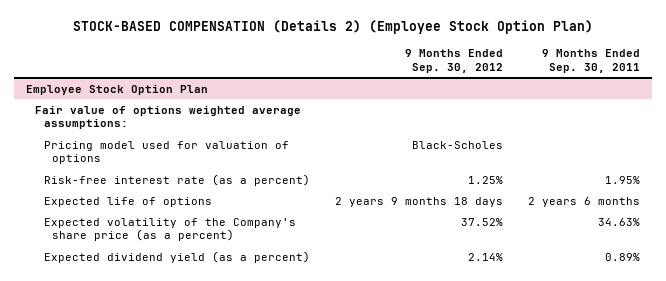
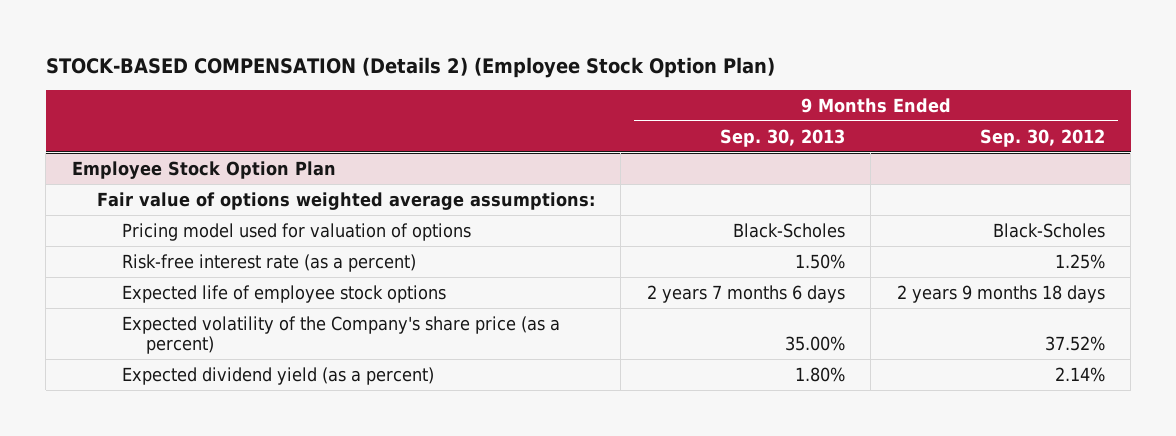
[541,49,640,73] 9 Months Ended Sep. 30, 2011 -> none
none -> [719,128,845,147] Sep. 30, 2013
[43,196,212,207] Expected life of options -> [121,284,446,303] Expected life of employee stock options

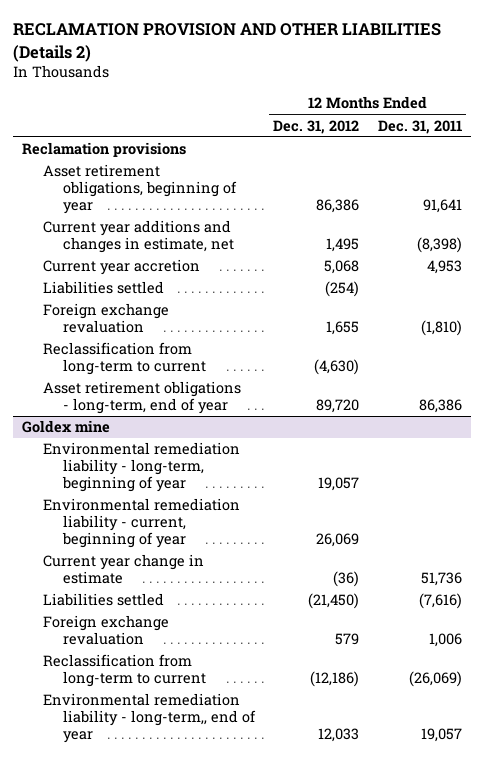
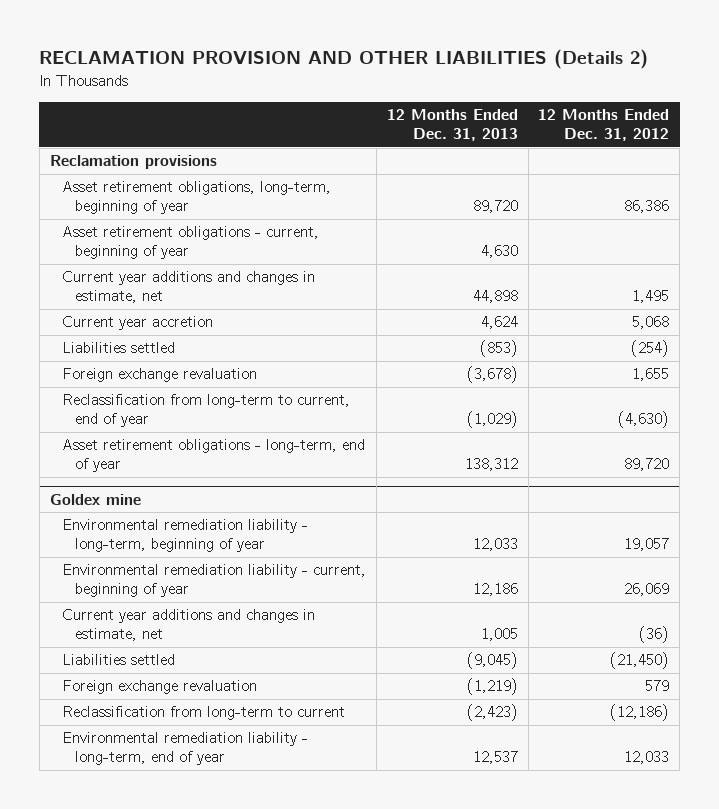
[377,119,462,134] Dec. 31, 2011 -> none
none -> [386,109,518,142] 12 Months Ended Dec. 31, 2013
[42,164,238,215] Asset retirement obligations, beginning of year -> [62,181,332,215] Asset retirement obligations, long-term, beginning of year
none -> [62,226,320,260] Asset retirement obligations - current, beginning of year
[42,342,207,376] Reclassification from long-term to current -> [62,394,351,428] Reclassification from long-term to current, end of year
[42,554,204,585] Current year change in estimate -> [62,609,316,642] Current year additions and changes in estimate, net
[42,693,257,744] Environmental remediation liability - long-term,, end of year -> [62,732,309,766] Environmental remediation liability - long-term, end of year

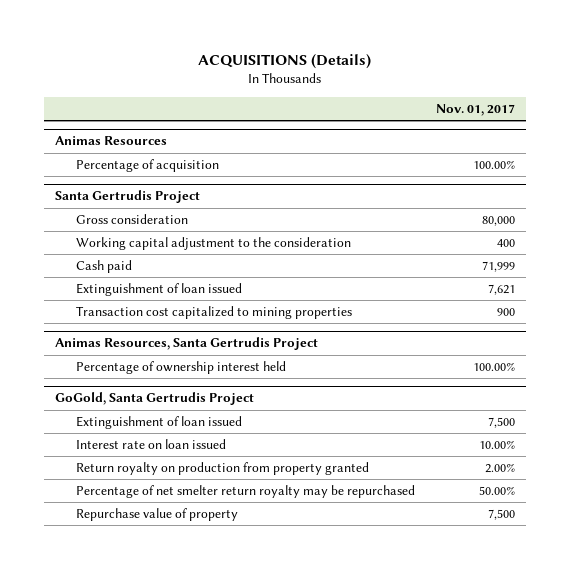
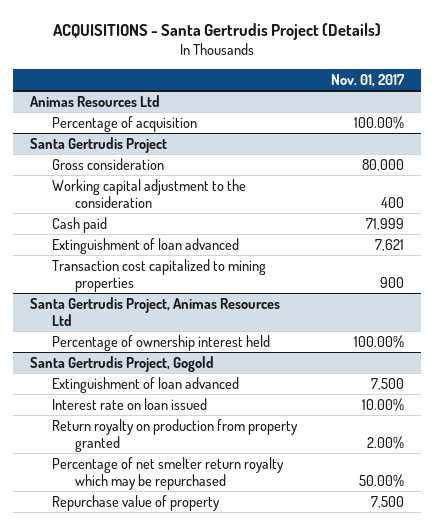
[198,54,372,70] ACQUISITIONS (Details) -> [53,22,382,40] ACQUISITIONS - Santa Gertrudis Project (Details)
[54,136,167,146] Animas Resources -> [30,94,161,107] Animas Resources Ltd
[75,283,242,297] Extinguishment of loan issued -> [52,237,240,254] Extinguishment of loan advanced
[54,337,318,351] Animas Resources, Santa Gertrudis Project -> [30,296,281,326] Santa Gertrudis Project, Animas Resources Ltd
[54,392,254,406] GoGold, Santa Gertrudis Project -> [30,355,215,372] Santa Gertrudis Project, Gogold
[75,416,242,430] Extinguishment of loan issued -> [52,376,240,393] Extinguishment of loan advanced
[75,485,415,499] Percentage of net smelter return royalty may be repurchased -> [52,456,285,490] Percentage of net smelter return royalty which may be repurchased

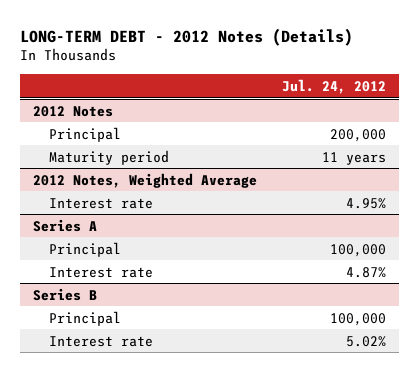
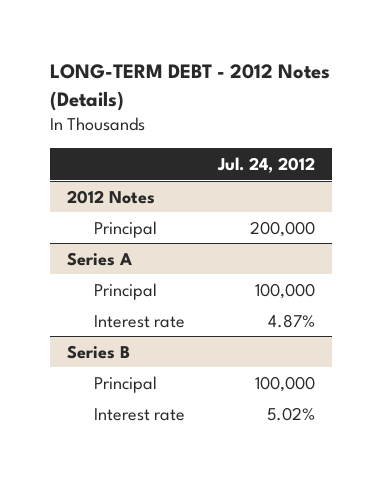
[49,149,170,165] Maturity period -> none
[32,172,257,188] 2012 Notes, Weighted Average -> none
[49,197,154,209] Interest rate -> none

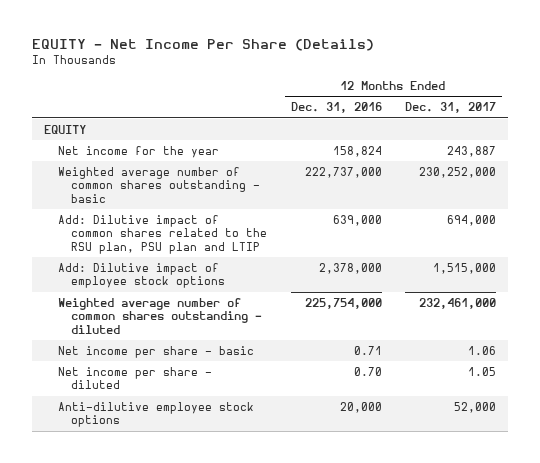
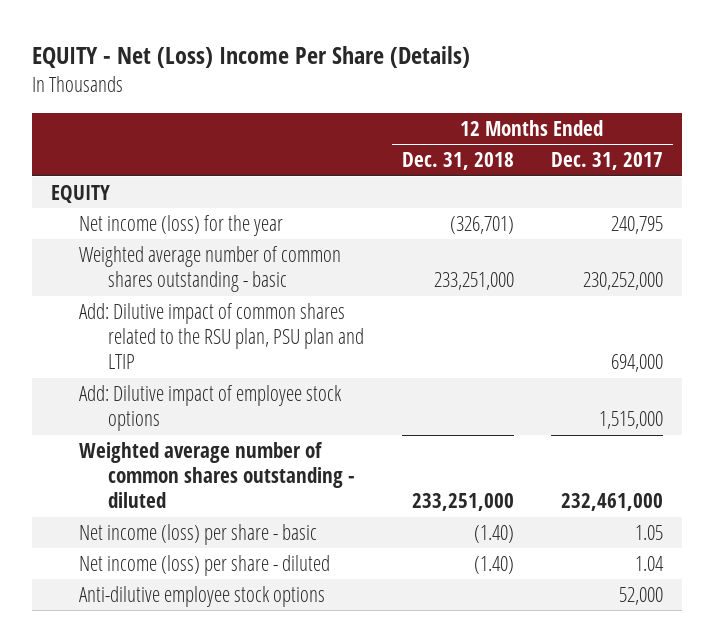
[32,39,375,52] EQUITY - Net Income Per Share (Details) -> [32,46,471,69] EQUITY - Net (Loss) Income Per Share (Details)
[290,102,382,114] Dec. 31, 2016 -> none
none -> [401,152,514,171] Dec. 31, 2018
[57,145,219,158] Net income for the year -> [79,215,284,237] Net income (loss) for the year
[446,145,496,157] 243,887 -> [611,216,664,235] 240,795
[57,345,254,358] Net income per share - basic -> [79,524,318,546] Net income (loss) per share - basic
[467,345,496,355] 1.06 -> [635,525,664,541] 1.05
[57,366,212,390] Net income per share - diluted -> [79,555,331,577] Net income (loss) per share - diluted
[467,366,496,376] 1.05 -> [635,556,665,572] 1.04

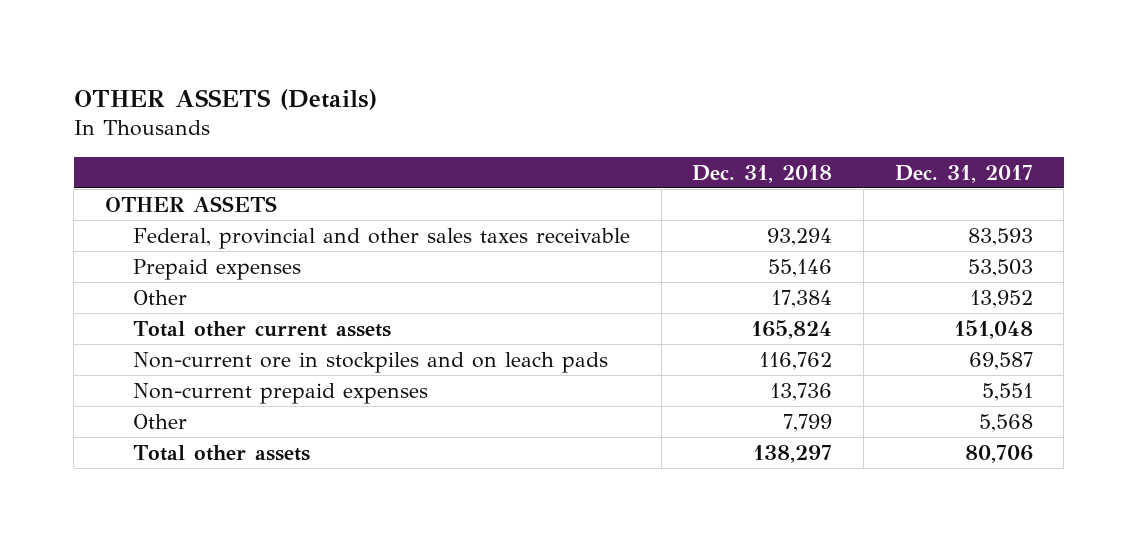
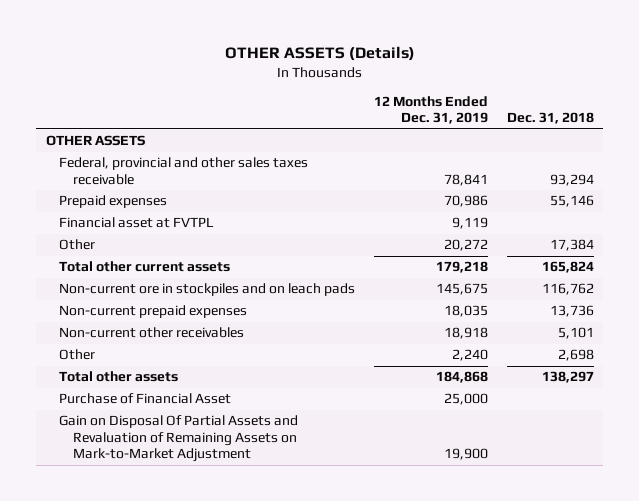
[894,164,1033,183] Dec. 31, 2017 -> none
none -> [374,96,489,125] 12 Months Ended Dec. 31, 2019
none -> [59,217,214,229] Financial asset at FVTPL
none -> [59,327,245,339] Non-current other receivables
[783,413,833,432] 7,799 -> [557,349,594,362] 2,698
none -> [59,393,232,405] Purchase of Financial Asset
none -> [59,415,299,463] Gain on Disposal Of Partial Assets and Revaluation of Remaining Assets on Mark-to-Market Adjustment

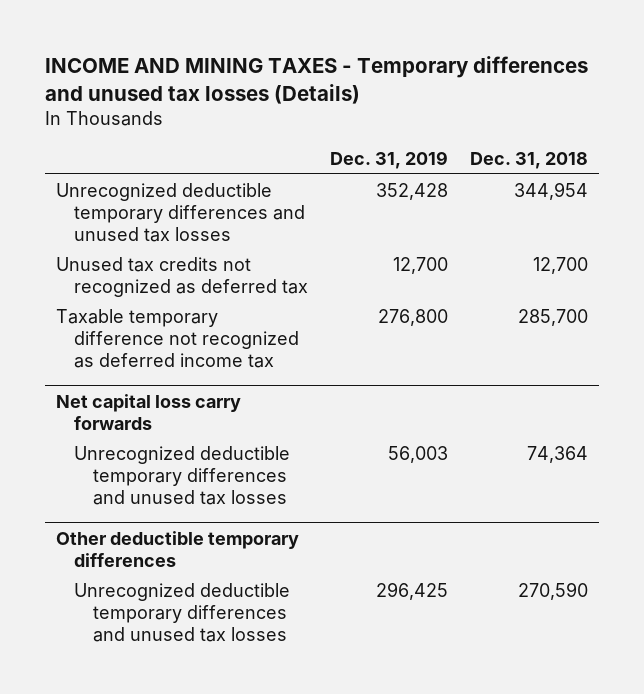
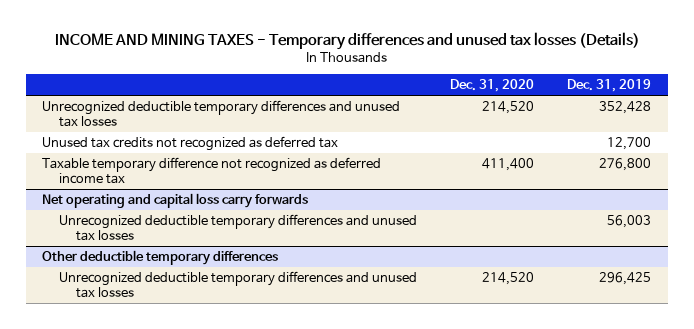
[470,151,589,169] Dec. 31, 2018 -> none
none -> [450,79,535,93] Dec. 31, 2020
[55,393,241,430] Net capital loss carry forwards -> [42,192,309,208] Net operating and capital loss carry forwards

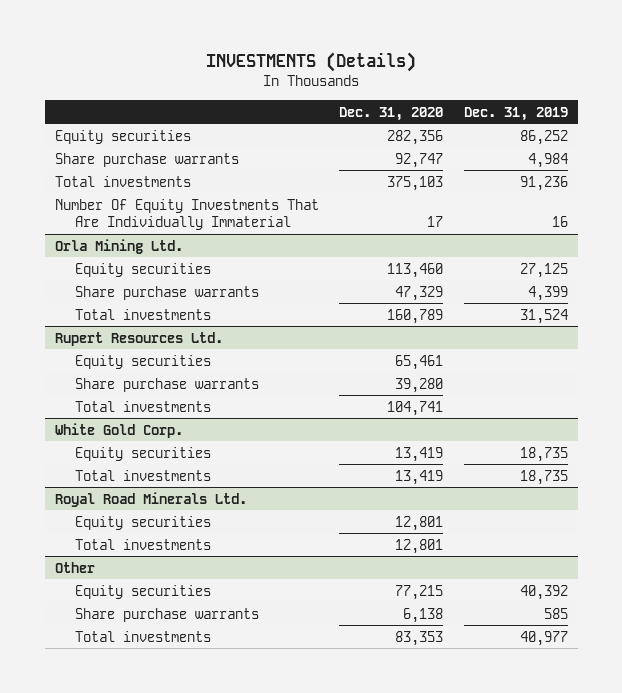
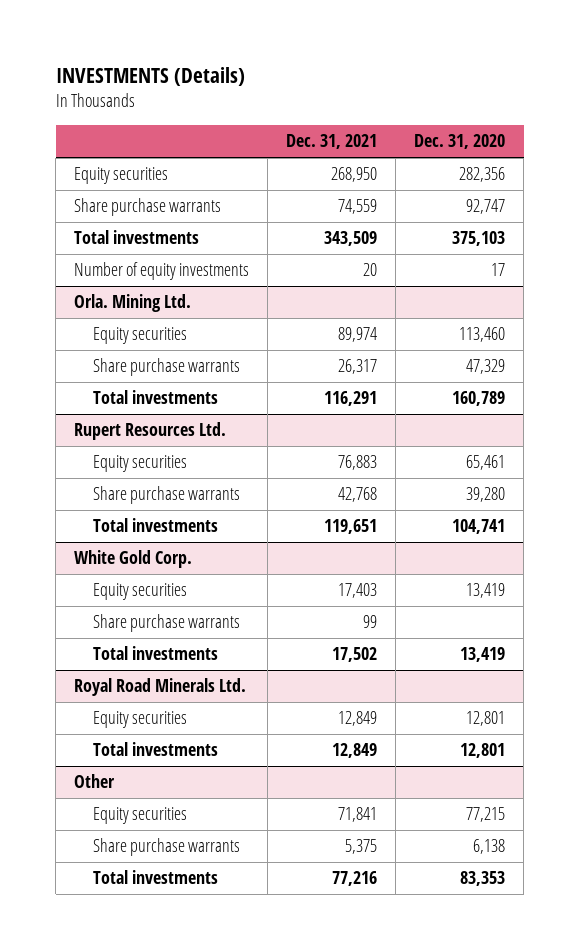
[463,106,568,121] Dec. 31, 2019 -> none
none -> [286,134,378,150] Dec. 31, 2021
[54,198,319,231] Number Of Equity Investments That Are Individually Immaterial -> [74,262,250,281] Number of equity investments
[54,238,183,254] Orla Mining Ltd. -> [74,294,192,313] Orla. Mining Ltd.
none -> [93,614,241,633] Share purchase warrants

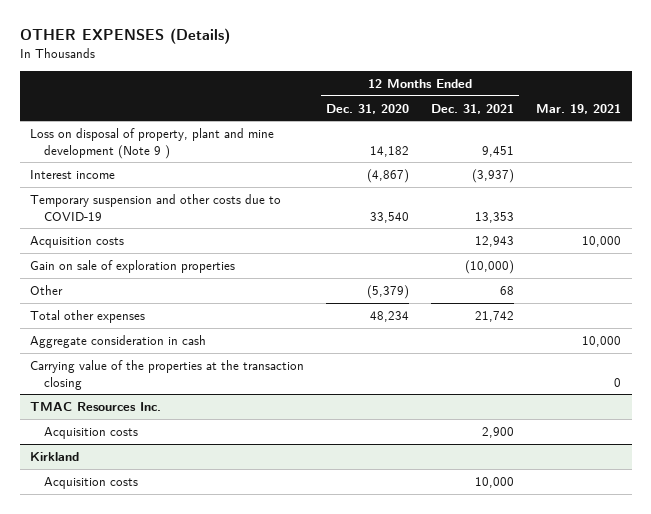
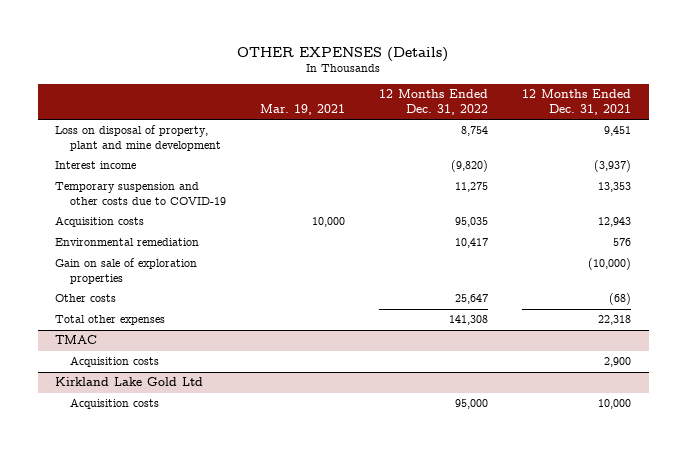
[326,103,410,114] Dec. 31, 2020 -> none
none -> [379,89,489,116] 12 Months Ended Dec. 31, 2022
[30,127,275,159] Loss on disposal of property, plant and mine development (Note 9 ) -> [55,125,222,152] Loss on disposal of property, plant and mine development
none -> [55,238,200,247] Environmental remediation
[30,334,207,348] Aggregate consideration in cash -> none
[30,359,305,390] Carrying value of the properties at the transaction closing -> none
[30,284,64,295] Other -> [55,294,117,303] Other costs
[500,285,515,295] 68 -> [609,293,632,306] (68)
[475,310,515,322] 21,742 -> [598,315,632,326] 22,318
[30,401,162,411] TMAC Resources Inc. -> [55,335,98,345] TMAC
[30,451,80,461] Kirkland -> none
none -> [55,377,204,387] Kirkland Lake Gold Ltd

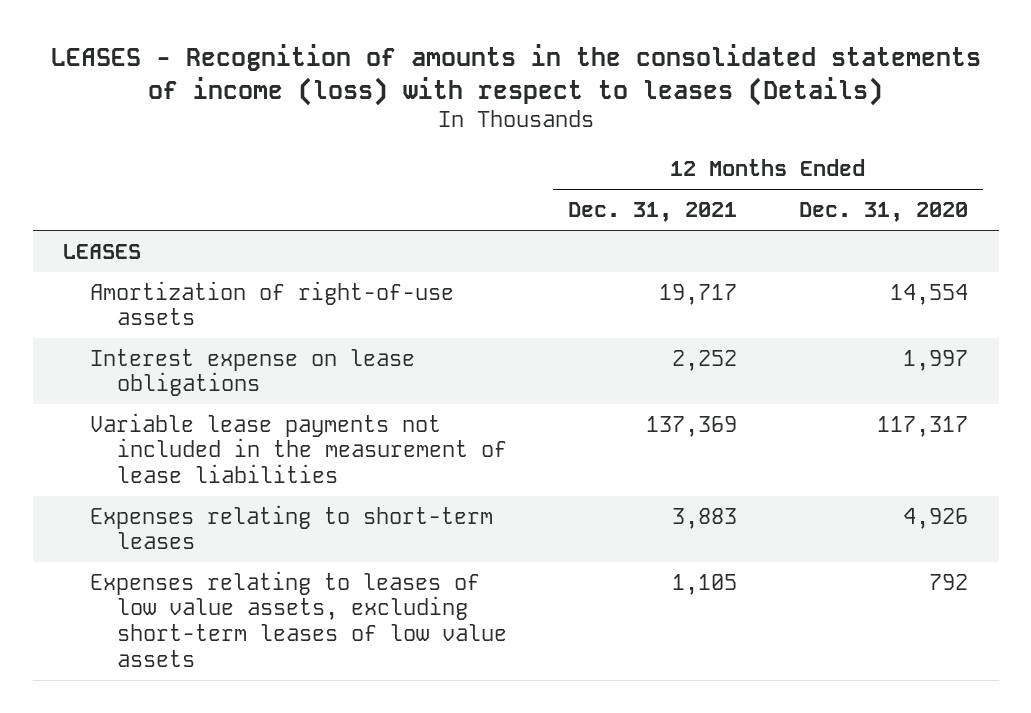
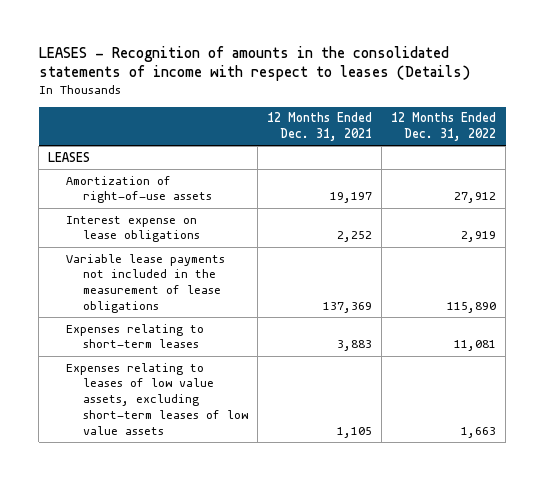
[50,43,981,106] LEASES - Recognition of amounts in the consolidated statements of income (loss) with respect to leases (Details) -> [38,46,470,82] LEASES - Recognition of amounts in the consolidated statements of income with respect to leases (Details)
[798,202,968,223] Dec. 31, 2020 -> none
none -> [391,112,497,142] 12 Months Ended Dec. 31, 2022
[659,283,738,305] 19,717 -> [329,192,372,204] 19,197
[90,412,507,483] Variable lease payments not included in the measurement of lease liabilities -> [65,253,225,313] Variable lease payments not included in the measurement of lease obligations

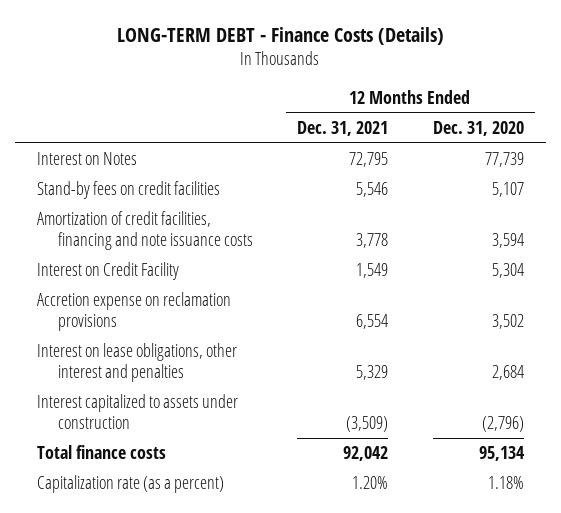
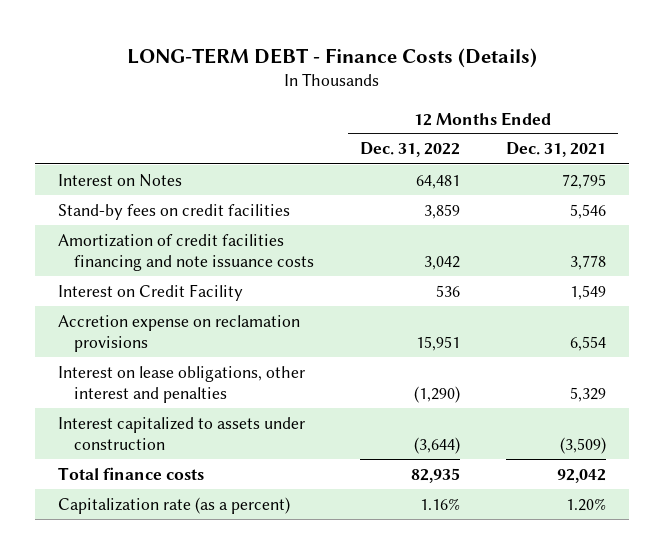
[432,120,524,136] Dec. 31, 2020 -> none
none -> [359,142,460,158] Dec. 31, 2022
[36,211,253,250] Amortization of credit facilities, financing and note issuance costs -> [58,233,314,272] Amortization of credit facilities financing and note issuance costs

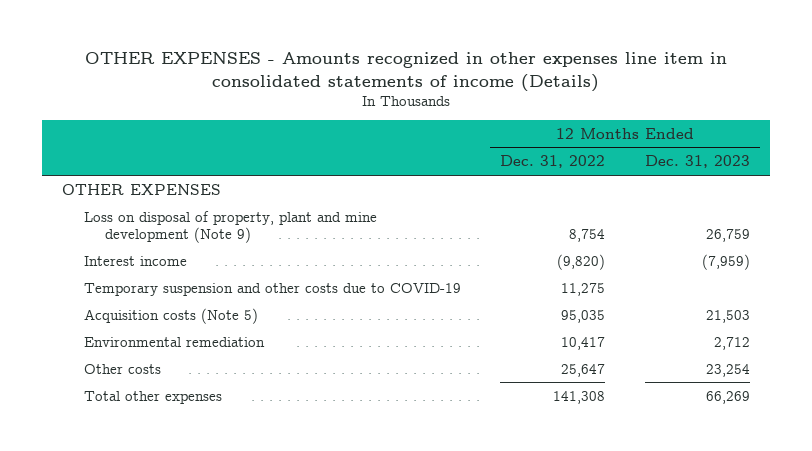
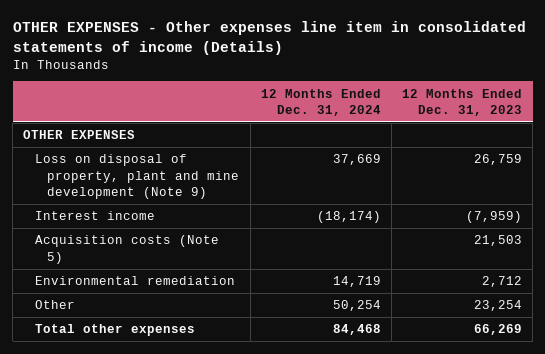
[85,52,728,92] OTHER EXPENSES - Amounts recognized in other expenses line item in consolidated statements of income (Details) -> [12,21,526,55] OTHER EXPENSES - Other expenses line item in consolidated statements of income (Details)
[500,155,606,169] Dec. 31, 2022 -> none
none -> [260,88,381,116] 12 Months Ended Dec. 31, 2024
[83,282,461,296] Temporary suspension and other costs due to COVID-19 -> none
[83,363,161,374] Other costs -> [35,300,76,310] Other

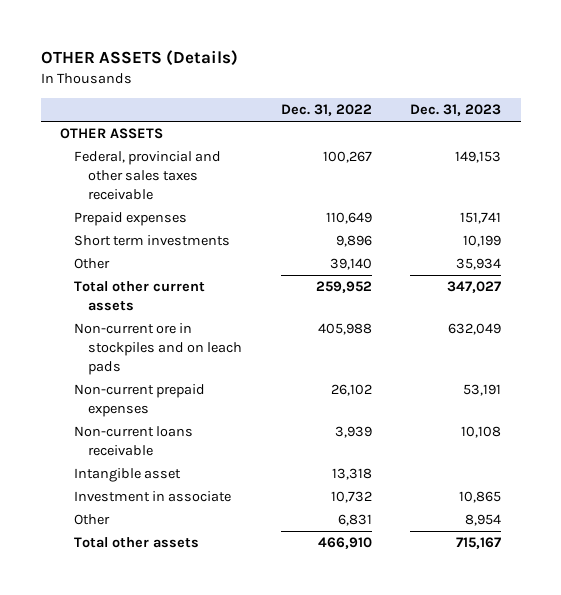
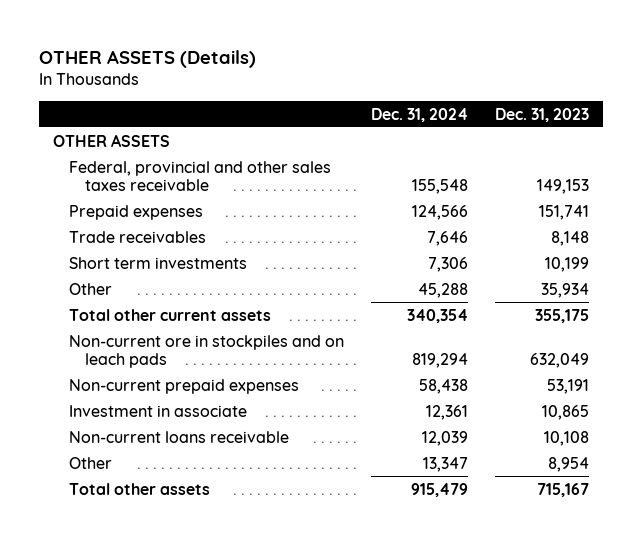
[280,104,372,117] Dec. 31, 2022 -> none
none -> [371,107,469,122] Dec. 31, 2024
none -> [68,230,206,243] Trade receivables
[447,281,502,294] 347,027 -> [535,308,590,323] 355,175
[73,468,181,483] Intangible asset -> none
[73,426,193,457] Non-current loans receivable -> [68,430,289,443] Non-current loans receivable

